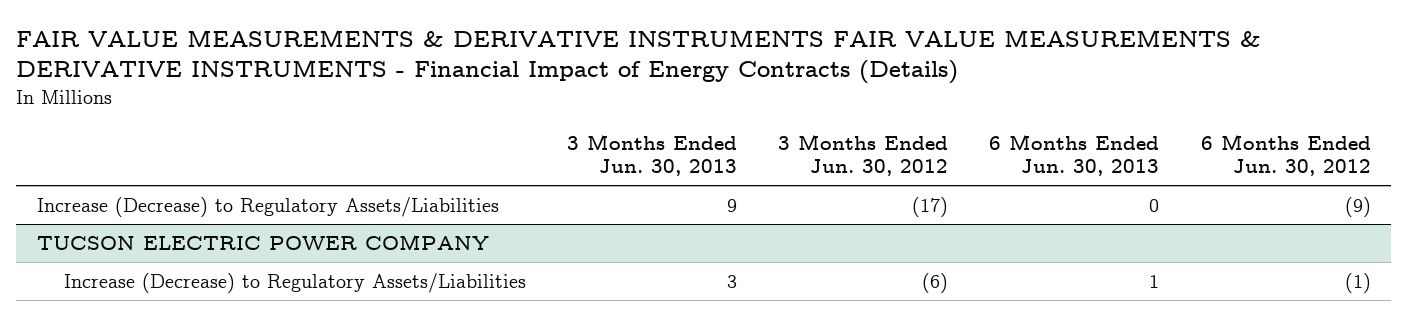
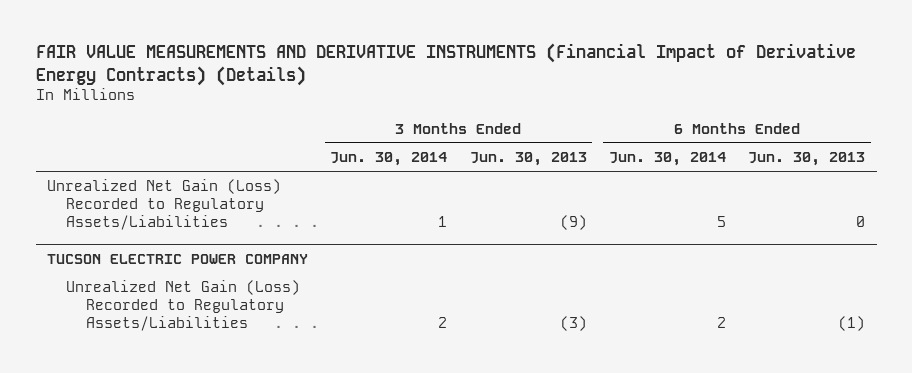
[16,29,1262,85] FAIR VALUE MEASUREMENTS & DERIVATIVE INSTRUMENTS FAIR VALUE MEASUREMENTS & DERIVATIVE INSTRUMENTS - Financial Impact of Energy Contracts (Details) -> [35,43,856,86] FAIR VALUE MEASUREMENTS AND DERIVATIVE INSTRUMENTS (Financial Impact of Derivative Energy Contracts) (Details)
[778,133,949,177] 3 Months Ended Jun. 30, 2012 -> none
[1200,133,1371,177] 6 Months Ended Jun. 30, 2012 -> none
none -> [330,152,448,167] Jun. 30, 2014
none -> [608,152,726,167] Jun. 30, 2014
[36,196,499,217] Increase (Decrease) to Regulatory Assets/Liabilities -> [46,179,281,231] Unrealized Net Gain (Loss) Recorded to Regulatory Assets/Liabilities
[726,198,737,212] 9 -> [559,215,587,231] (9)
[63,272,526,293] Increase (Decrease) to Regulatory Assets/Liabilities -> [66,280,301,332] Unrealized Net Gain (Loss) Recorded to Regulatory Assets/Liabilities
[726,274,737,288] 3 -> [559,316,587,332] (3)
[1149,274,1160,288] 1 -> [838,316,866,332] (1)

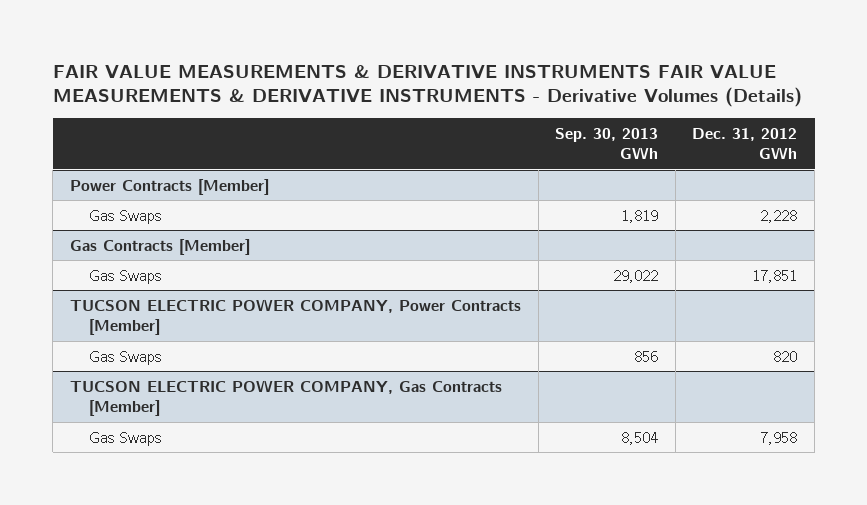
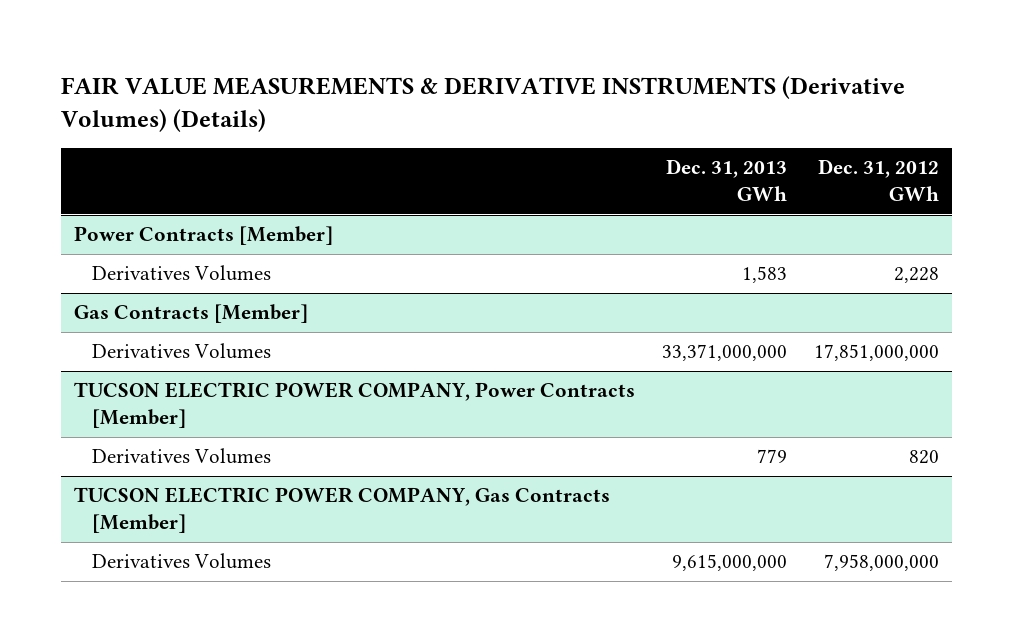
[52,64,802,108] FAIR VALUE MEASUREMENTS & DERIVATIVE INSTRUMENTS FAIR VALUE MEASUREMENTS & DERIVATIVE INSTRUMENTS - Derivative Volumes (Details) -> [60,75,905,132] FAIR VALUE MEASUREMENTS & DERIVATIVE INSTRUMENTS (Derivative Volumes) (Details)
[555,127,659,160] Sep. 30, 2013 GWh -> none
none -> [666,159,788,201] Dec. 31, 2013 GWh
[89,209,162,224] Gas Swaps -> [91,265,271,282] Derivatives Volumes
[89,269,162,284] Gas Swaps -> none
none -> [91,343,271,360] Derivatives Volumes
[89,350,162,365] Gas Swaps -> [91,448,271,465] Derivatives Volumes
[89,431,162,446] Gas Swaps -> none
none -> [91,553,271,570] Derivatives Volumes

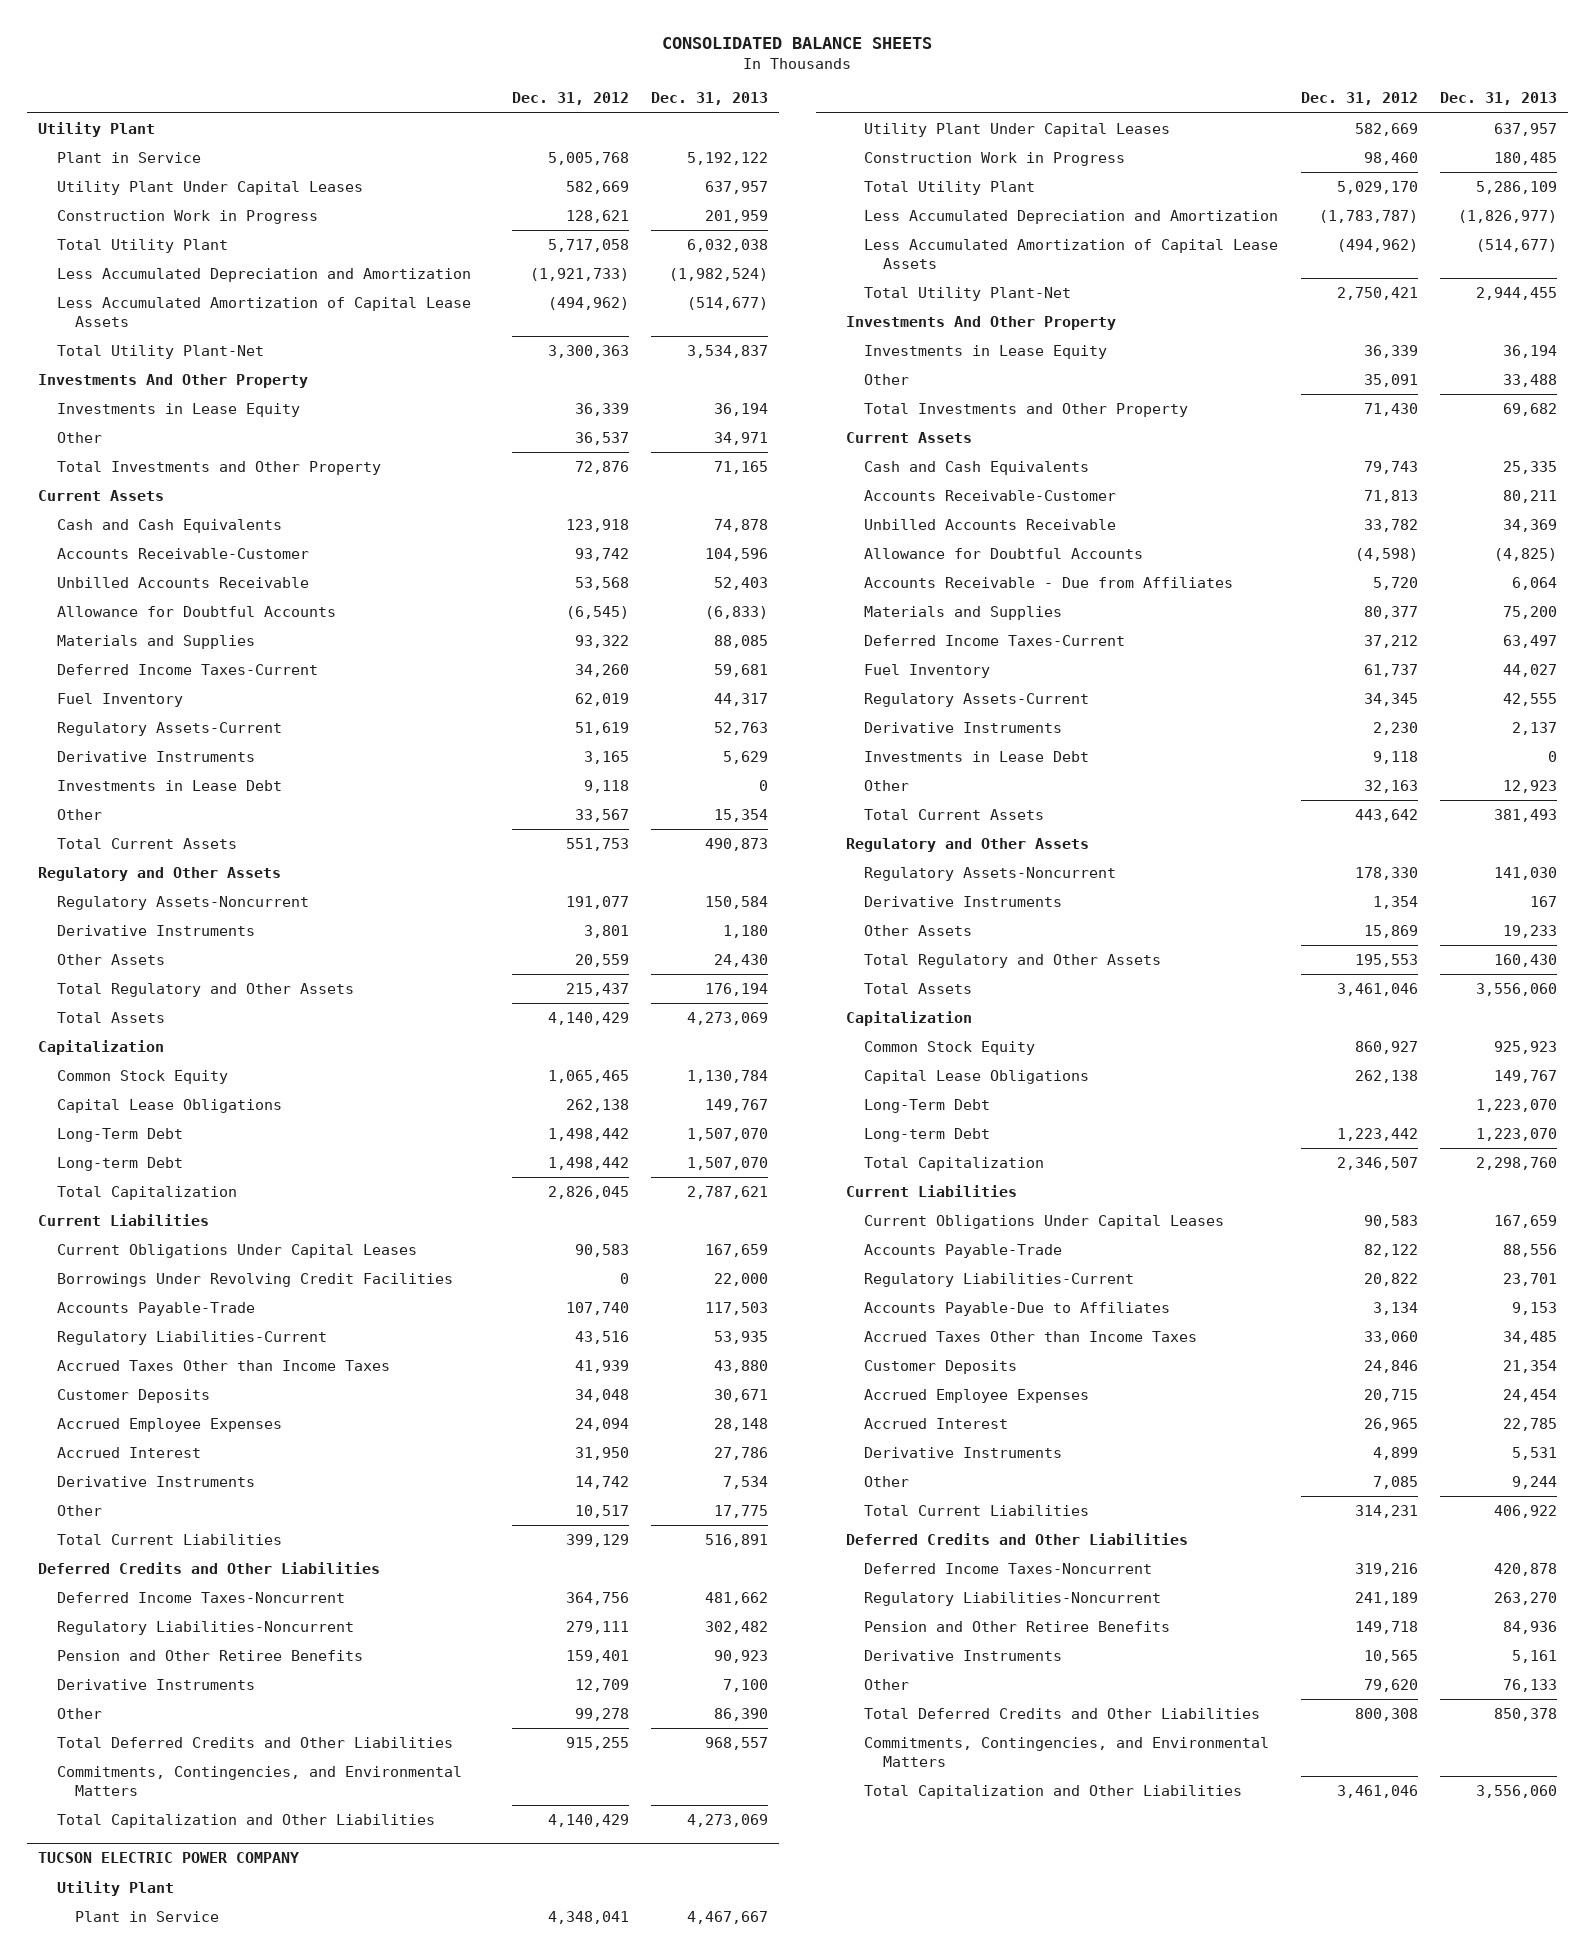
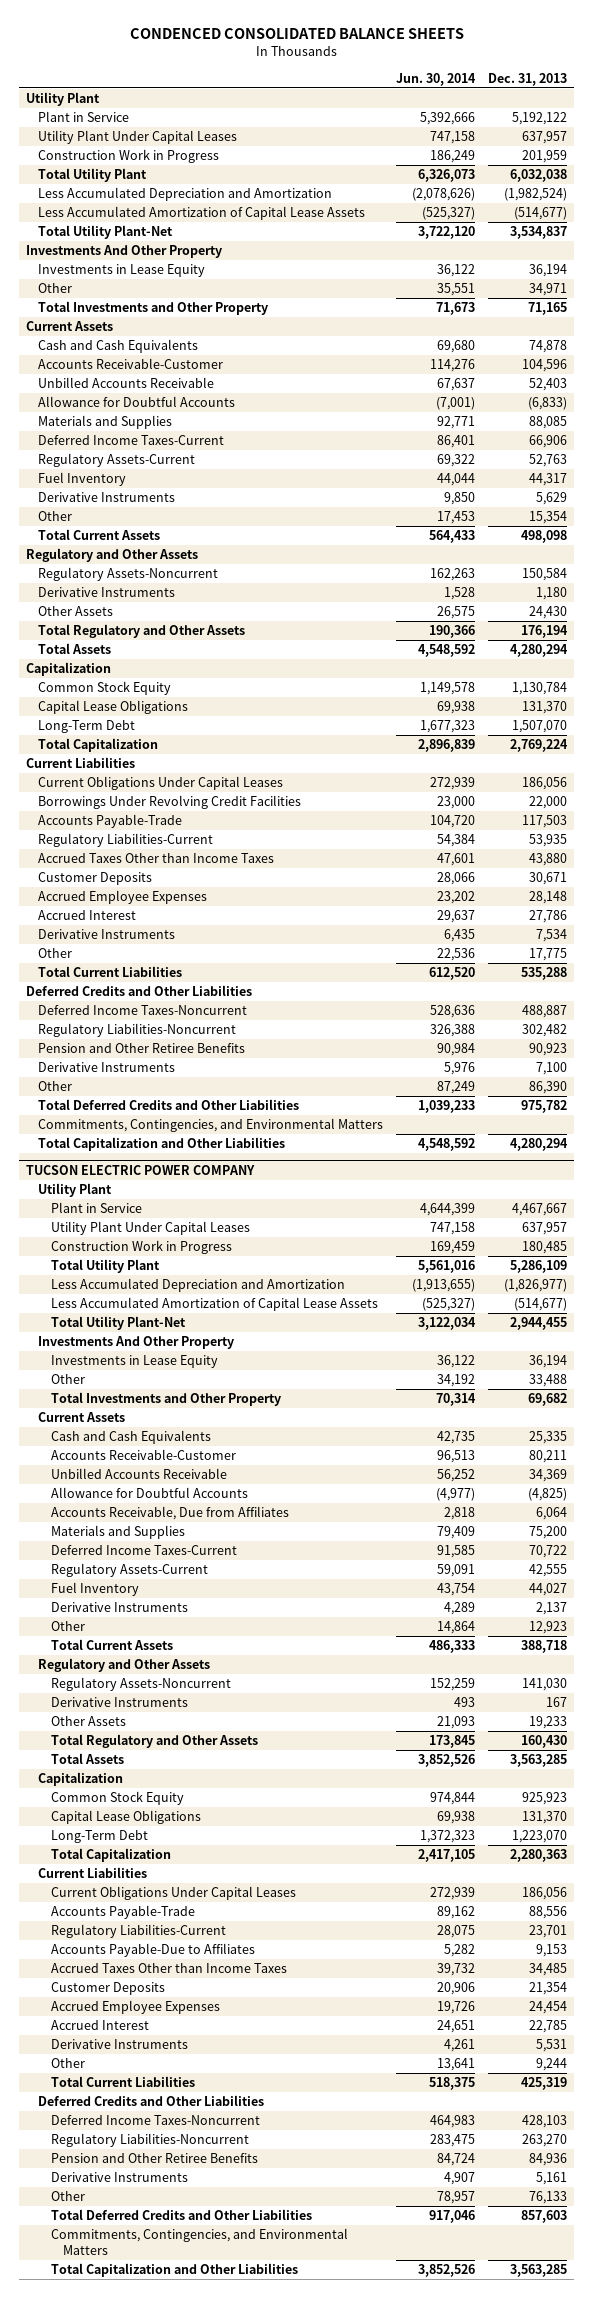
[662,37,933,50] CONSOLIDATED BALANCE SHEETS -> [129,28,464,40] CONDENCED CONSOLIDATED BALANCE SHEETS
[511,92,629,106] Dec. 31, 2012 -> none
none -> [396,72,477,86] Jun. 30, 2014
[714,664,769,678] 59,681 -> [529,435,568,449] 66,906
[56,693,183,708] Fuel Inventory -> [38,472,127,487] Fuel Inventory
[56,780,282,792] Investments in Lease Debt -> none
[705,838,769,852] 490,873 -> [521,530,568,544] 498,098
[687,1012,769,1026] 4,273,069 -> [510,644,569,658] 4,280,294
[705,1099,769,1113] 149,767 -> [522,701,568,715] 131,370
[56,1157,183,1172] Long-term Debt -> none
[687,1186,769,1200] 2,787,621 -> [510,739,569,753] 2,769,224
[705,1244,769,1258] 167,659 -> [522,777,568,791] 186,056
[705,1534,769,1548] 516,891 -> [521,967,568,981] 535,288
[705,1592,769,1606] 481,662 -> [522,1005,568,1019] 488,887
[705,1737,769,1751] 968,557 -> [521,1100,568,1114] 975,782
[687,1814,769,1828] 4,273,069 -> [510,1138,569,1152] 4,280,294
[864,577,1234,589] Accounts Receivable - Due from Affiliates -> [50,1506,289,1521] Accounts Receivable, Due from Affiliates
[1503,635,1558,649] 63,497 -> [529,1545,568,1559] 70,722
[864,664,991,679] Fuel Inventory -> [50,1582,139,1597] Fuel Inventory
[864,751,1090,763] Investments in Lease Debt -> none
[1494,809,1558,823] 381,493 -> [521,1640,568,1654] 388,718
[1476,983,1558,997] 3,556,060 -> [510,1754,568,1768] 3,563,285
[1494,1070,1558,1084] 149,767 -> [522,1811,568,1825] 131,370
[864,1128,991,1143] Long-term Debt -> none
[1476,1157,1558,1171] 2,298,760 -> [510,1849,568,1863] 2,280,363
[1494,1215,1558,1229] 167,659 -> [522,1887,568,1901] 186,056
[1494,1505,1558,1519] 406,922 -> [521,2077,568,2091] 425,319
[1494,1563,1558,1577] 420,878 -> [522,2115,568,2129] 428,103
[1494,1708,1558,1722] 850,378 -> [521,2210,568,2224] 857,603
[1476,1785,1558,1799] 3,556,060 -> [510,2264,568,2278] 3,563,285

